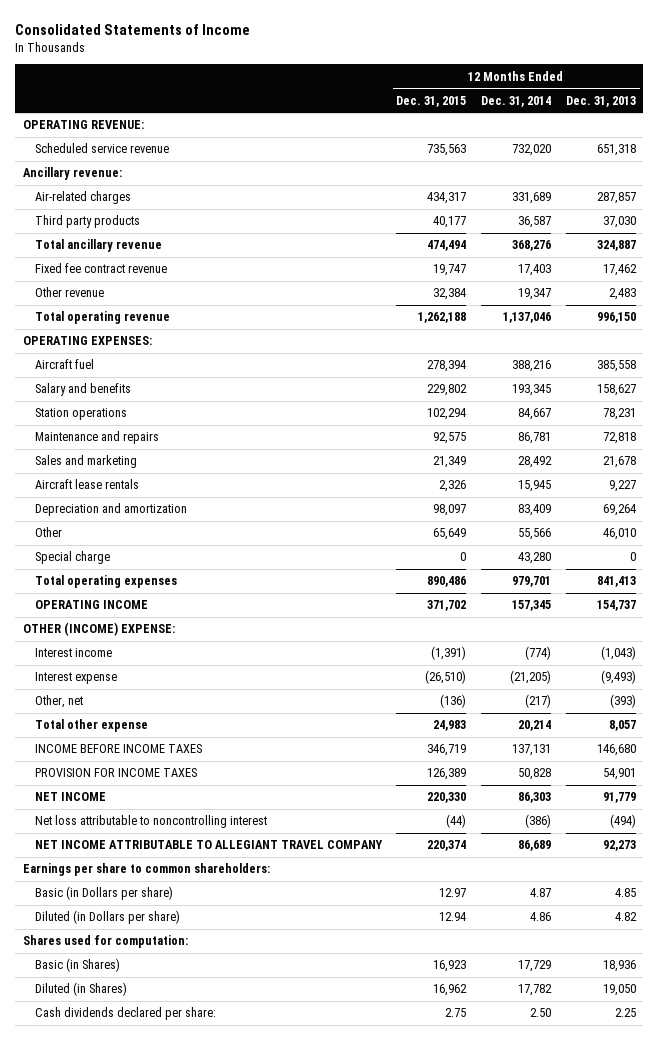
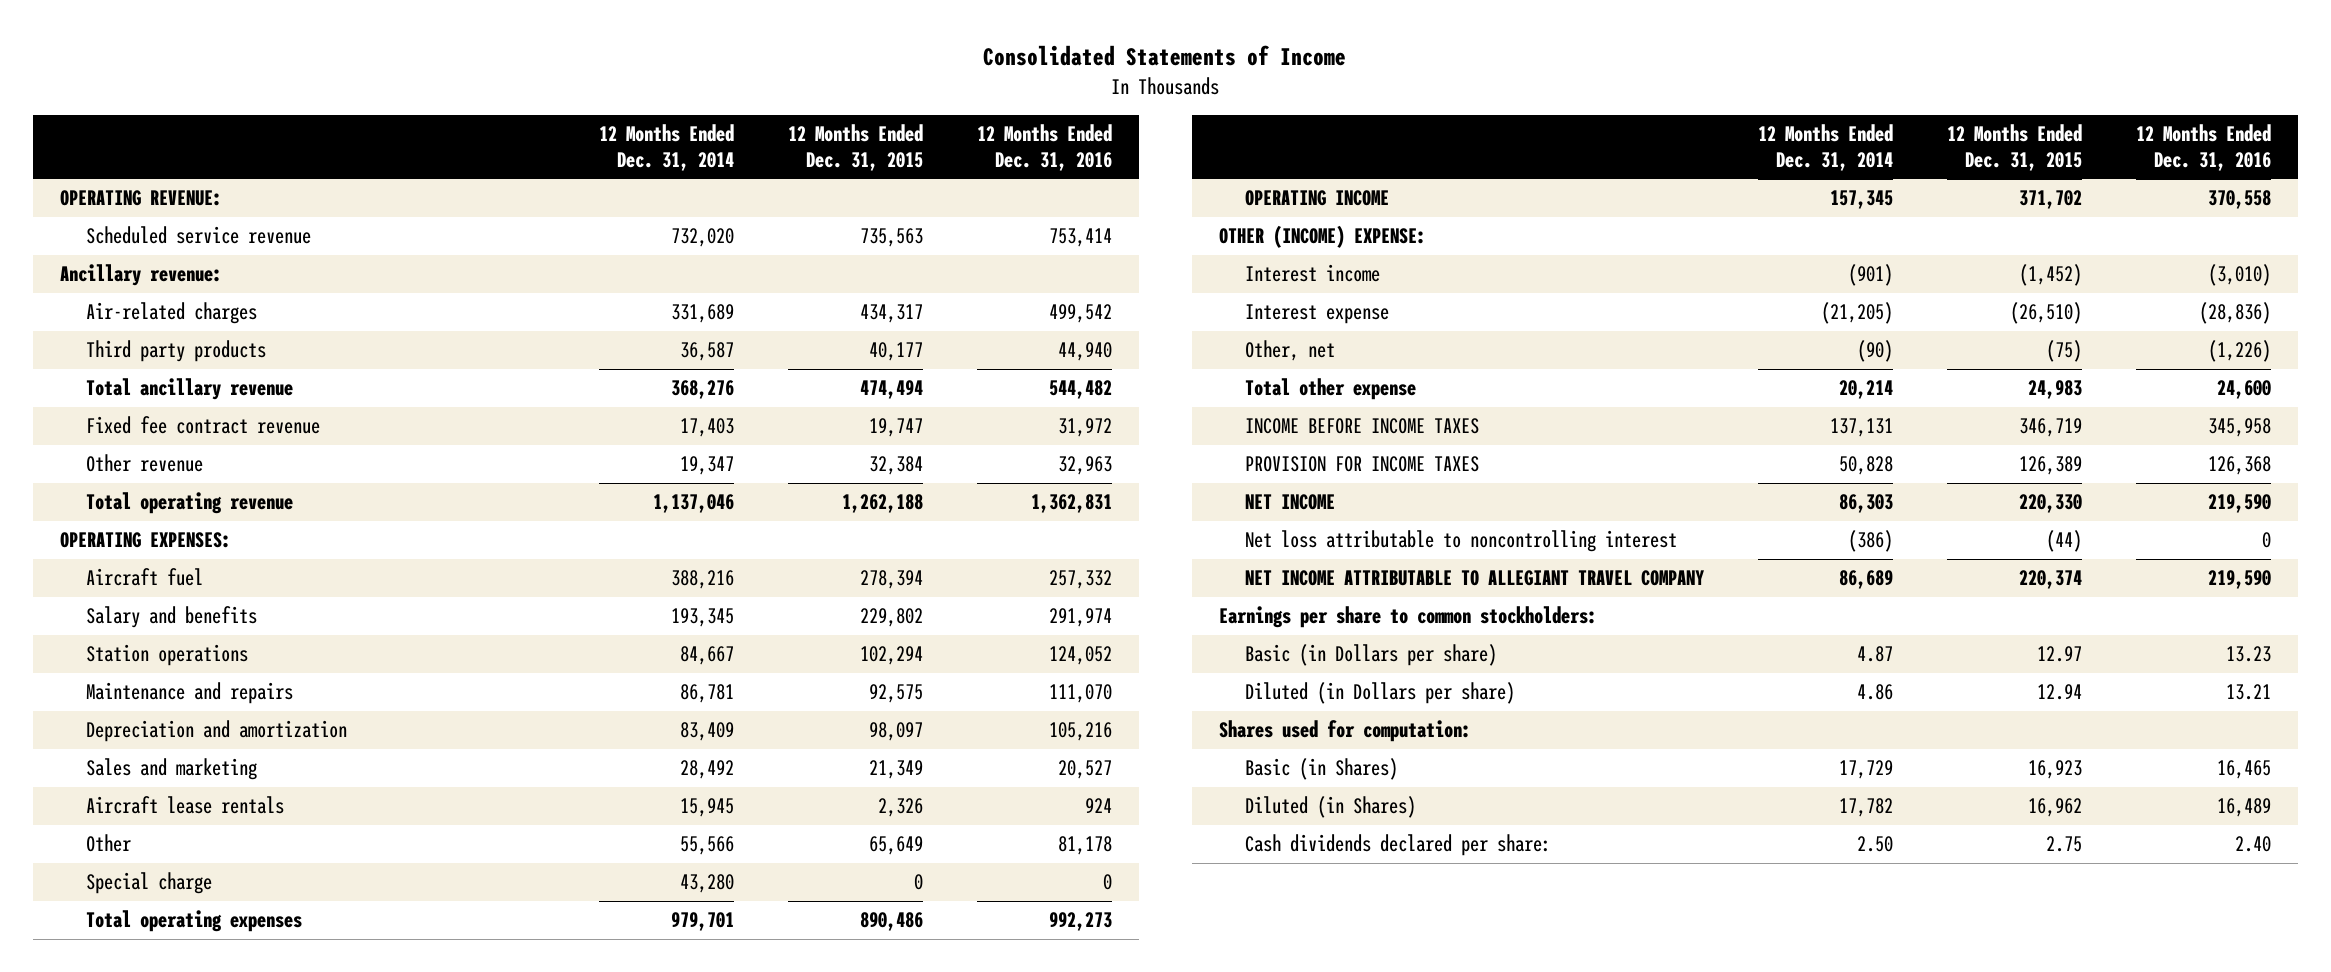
[565,95,636,107] Dec. 31, 2013 -> none
none -> [976,124,1112,171] 12 Months Ended Dec. 31, 2016
[34,503,187,517] Depreciation and amortization -> [85,720,347,743] Depreciation and amortization
[431,646,467,661] (1,391) -> [2018,264,2082,287] (1,452)
[525,646,552,661] (774) -> [1847,264,1893,287] (901)
[440,694,467,709] (136) -> [2045,340,2082,363] (75)
[525,694,552,709] (217) -> [1856,340,1893,363] (90)
[22,863,270,877] Earnings per share to common shareholders: -> [1218,606,1597,629] Earnings per share to common stockholders:

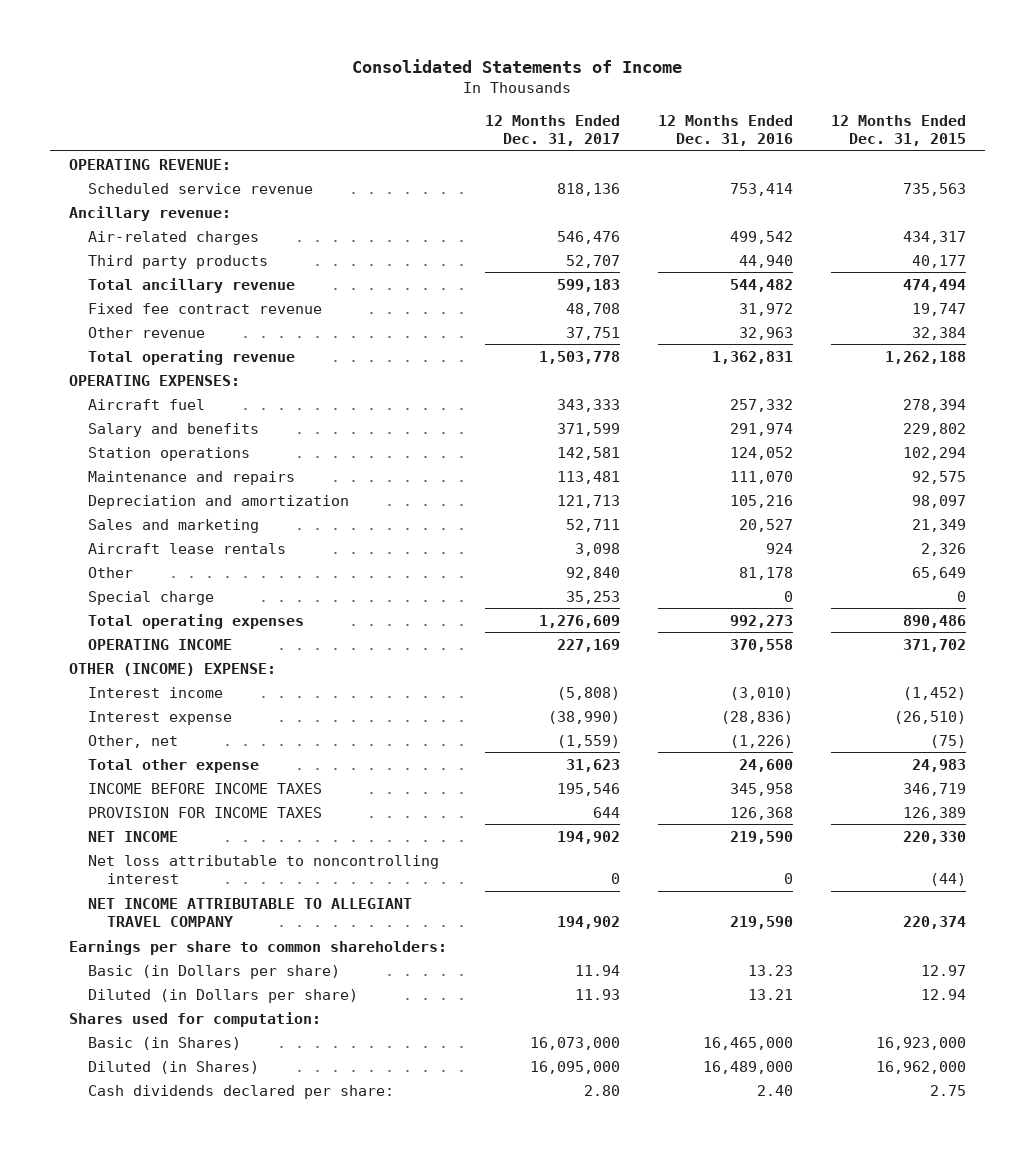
[598,124,734,171] 12 Months Ended Dec. 31, 2014 -> none
none -> [484,114,620,146] 12 Months Ended Dec. 31, 2017
[1218,606,1597,629] Earnings per share to common stockholders: -> [68,939,447,955] Earnings per share to common shareholders:
[2027,760,2082,780] 16,923 -> [875,1036,966,1050] 16,923,000
[2217,760,2272,780] 16,465 -> [702,1036,793,1050] 16,465,000
[2027,798,2082,818] 16,962 -> [875,1060,966,1074] 16,962,000
[2217,798,2272,818] 16,489 -> [702,1060,793,1074] 16,489,000

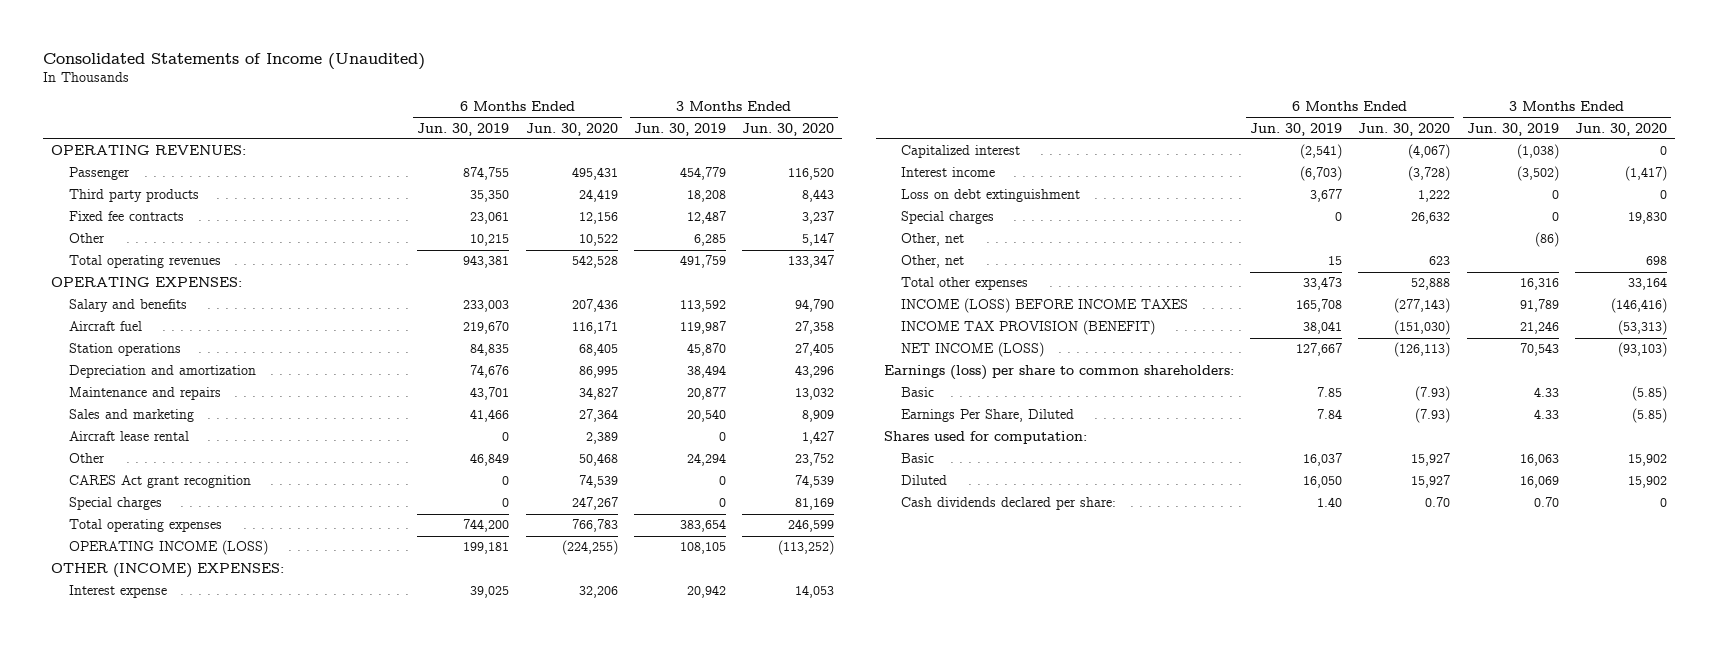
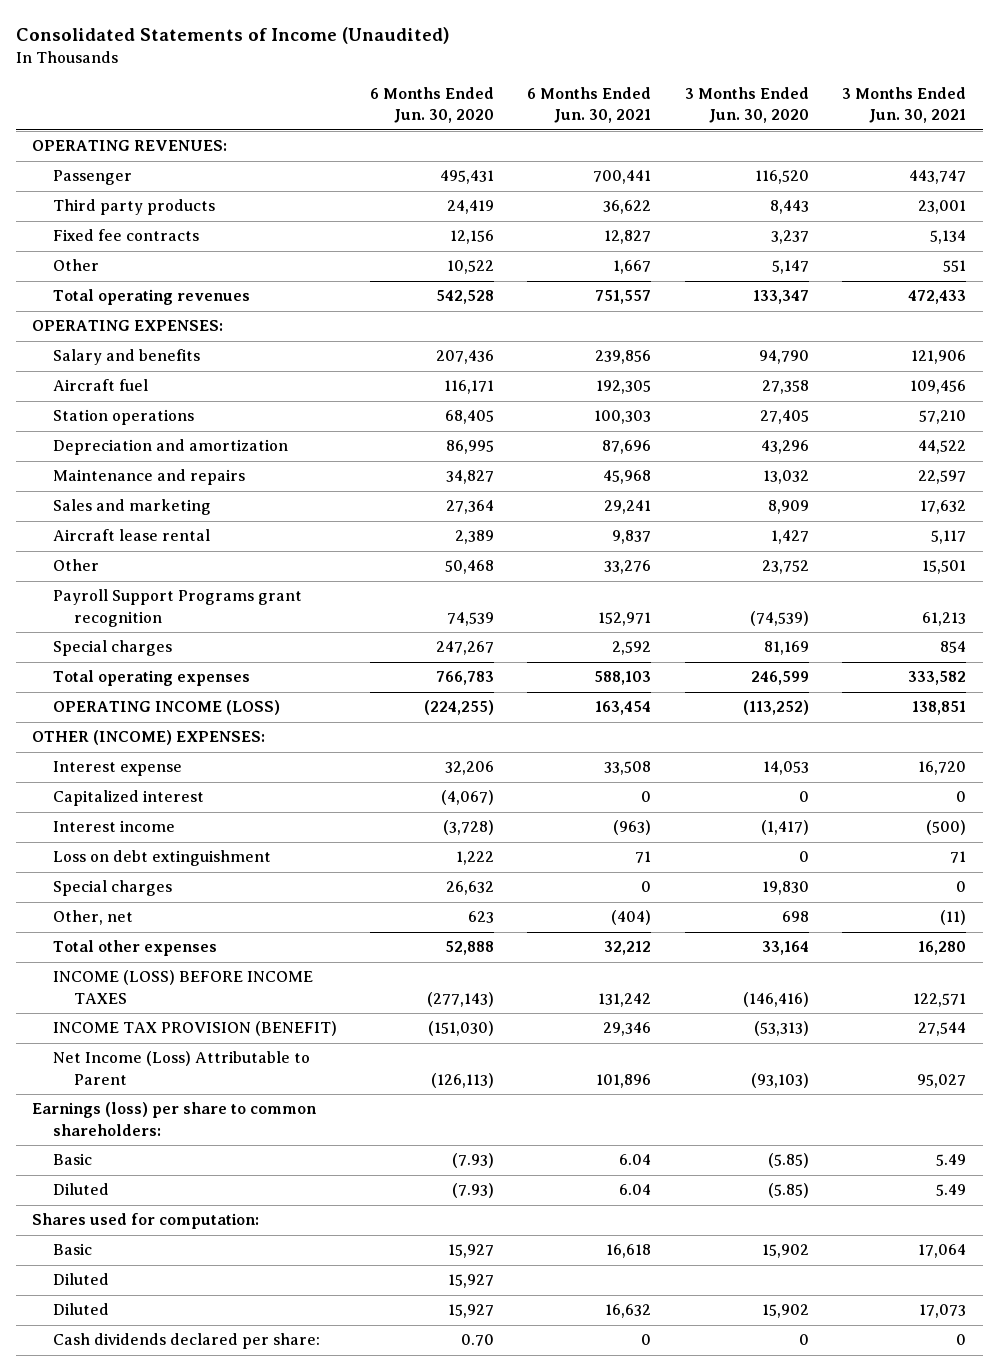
[417,122,510,136] Jun. 30, 2019 -> none
[633,122,726,136] Jun. 30, 2019 -> none
none -> [527,87,652,124] 6 Months Ended Jun. 30, 2021
none -> [842,87,967,124] 3 Months Ended Jun. 30, 2021
[68,475,251,489] CARES Act grant recognition -> [52,589,302,627] Payroll Support Programs grant recognition
[795,475,835,489] 74,539 -> [749,610,809,626] (74,539)
[901,233,965,247] Other, net -> none
[901,342,1045,358] NET INCOME (LOSS) -> [52,1051,310,1085] Net Income (Loss) Attributable to Parent
[901,409,1075,423] Earnings Per Share, Diluted -> [52,1183,109,1196] Diluted
none -> [52,1273,109,1286] Diluted

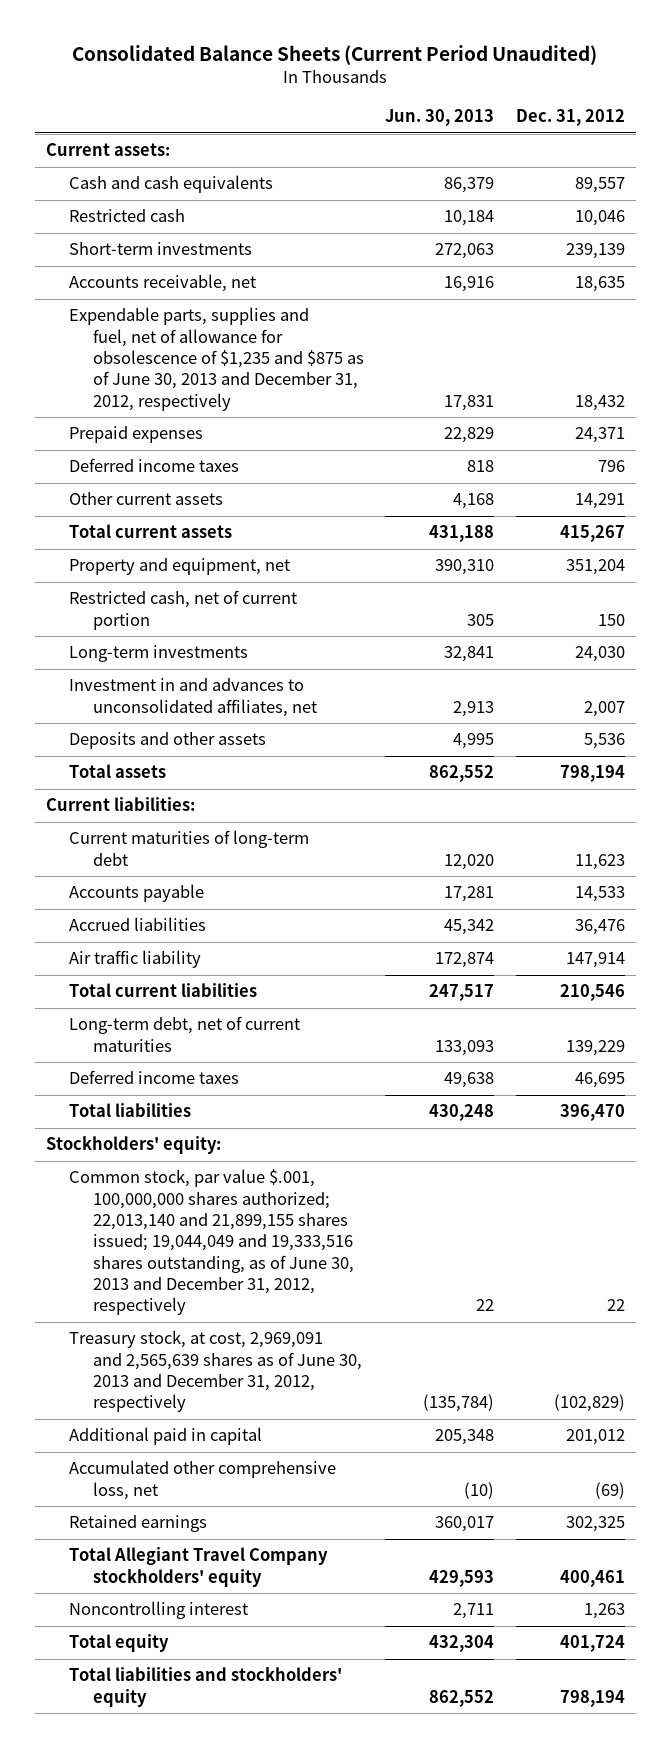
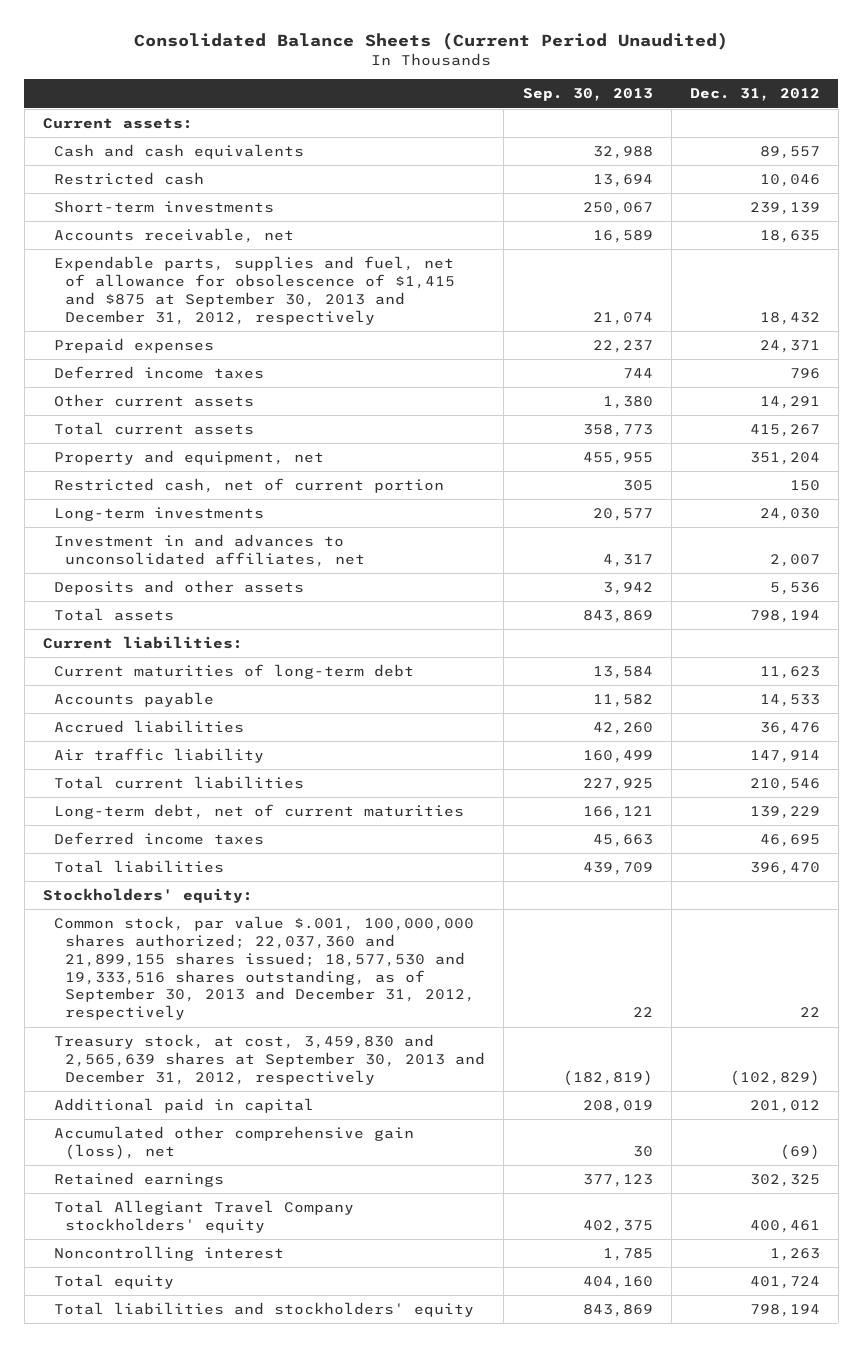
[385,109,495,127] Jun. 30, 2013 -> none
none -> [522,88,653,102] Sep. 30, 2013
[69,307,364,411] Expendable parts, supplies and fuel, net of allowance for obsolescence of $1,235 and $875 as of June 30, 2013 and December 31, 2012, respectively -> [54,256,456,325] Expendable parts, supplies and fuel, net of allowance for obsolescence of $1,415 and $875 at September 30, 2013 and December 31, 2012, respectively
[69,1169,354,1316] Common stock, par value $.001, 100,000,000 shares authorized; 22,013,140 and 21,899,155 shares issued; 19,044,049 and 19,333,516 shares outstanding, as of June 30, 2013 and December 31, 2012, respectively -> [54,916,476,1021] Common stock, par value $.001, 100,000,000 shares authorized; 22,037,360 and 21,899,155 shares issued; 18,577,530 and 19,333,516 shares outstanding, as of September 30, 2013 and December 31, 2012, respectively
[69,1330,362,1413] Treasury stock, at cost, 2,969,091 and 2,565,639 shares as of June 30, 2013 and December 31, 2012, respectively -> [54,1034,486,1085] Treasury stock, at cost, 3,459,830 and 2,565,639 shares at September 30, 2013 and December 31, 2012, respectively
[69,1460,337,1500] Accumulated other comprehensive loss, net -> [54,1126,415,1160] Accumulated other comprehensive gain (loss), net

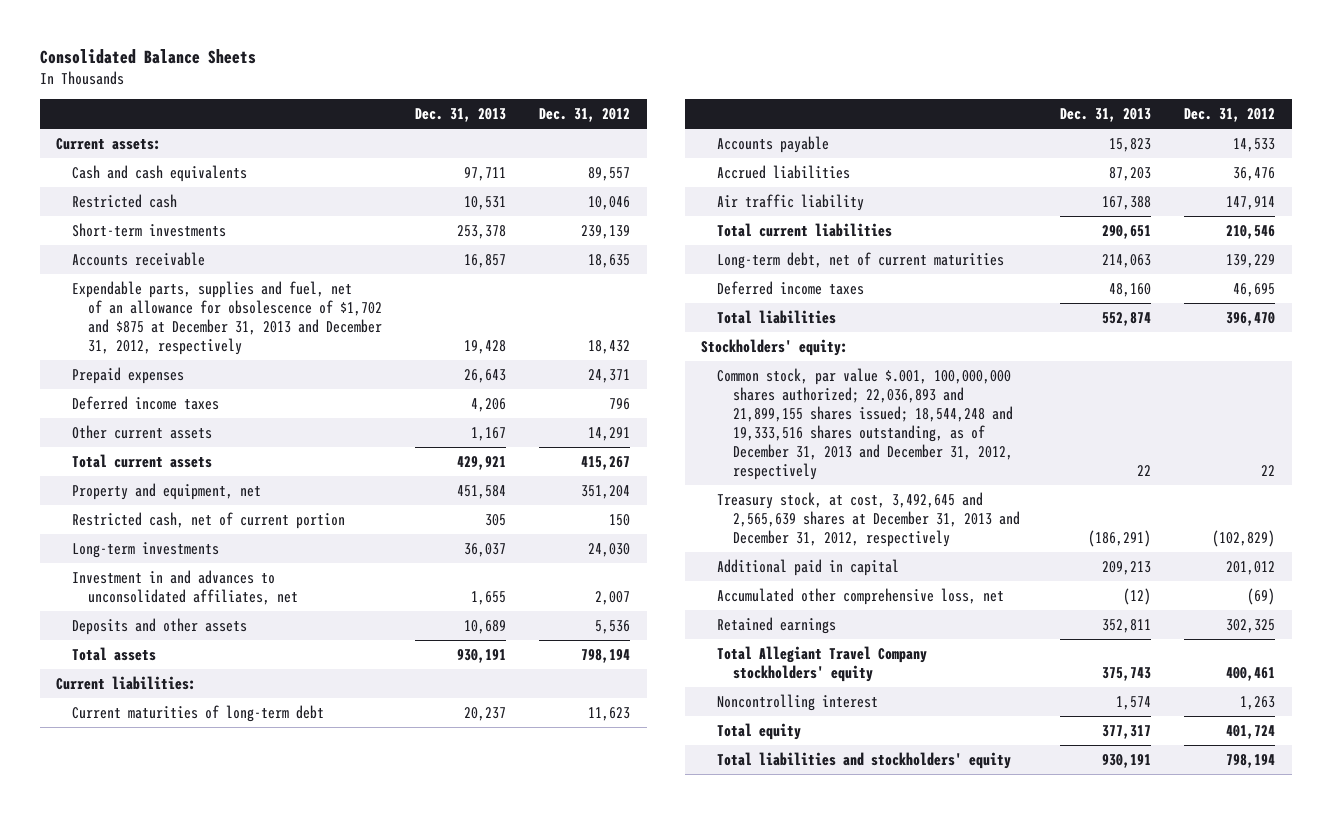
[134,32,729,51] Consolidated Balance Sheets (Current Period Unaudited) -> [39,49,256,65] Consolidated Balance Sheets
[522,88,653,102] Sep. 30, 2013 -> none
none -> [414,107,506,122] Dec. 31, 2013
[54,228,295,244] Accounts receivable, net -> [71,251,205,266] Accounts receivable
[54,256,456,325] Expendable parts, supplies and fuel, net of allowance for obsolescence of $1,415 and $875 at September 30, 2013 and December 31, 2012, respectively -> [71,280,382,355] Expendable parts, supplies and fuel, net of an allowance for obsolescence of $1,702 and $875 at December 31, 2013 and December 31, 2012, respectively
[54,916,476,1021] Common stock, par value $.001, 100,000,000 shares authorized; 22,037,360 and 21,899,155 shares issued; 18,577,530 and 19,333,516 shares outstanding, as of September 30, 2013 and December 31, 2012, respectively -> [717,367,1013,481] Common stock, par value $.001, 100,000,000 shares authorized; 22,036,893 and 21,899,155 shares issued; 18,544,248 and 19,333,516 shares outstanding, as of December 31, 2013 and December 31, 2012, respectively
[54,1034,486,1085] Treasury stock, at cost, 3,459,830 and 2,565,639 shares at September 30, 2013 and December 31, 2012, respectively -> [717,491,1020,547] Treasury stock, at cost, 3,492,645 and 2,565,639 shares at December 31, 2013 and December 31, 2012, respectively
[54,1126,415,1160] Accumulated other comprehensive gain (loss), net -> [717,587,1005,605] Accumulated other comprehensive loss, net

